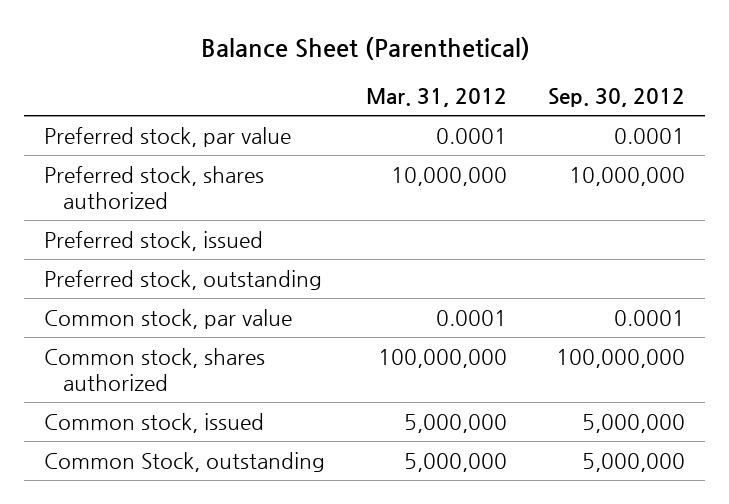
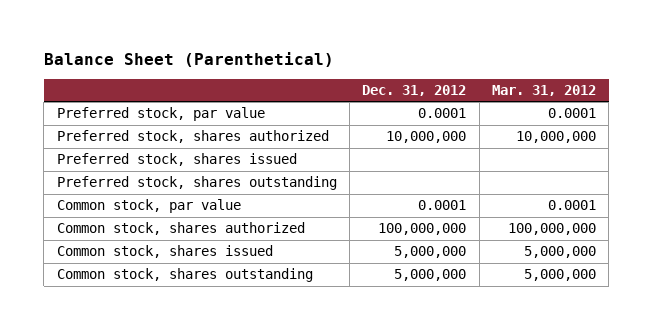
[547,88,685,108] Sep. 30, 2012 -> none
none -> [362,85,467,97] Dec. 31, 2012
[44,230,264,251] Preferred stock, issued -> [56,153,297,167] Preferred stock, shares issued
[44,269,323,290] Preferred stock, outstanding -> [56,176,337,191] Preferred stock, shares outstanding
[44,412,265,433] Common stock, issued -> [56,245,273,259] Common stock, shares issued
[44,451,326,472] Common Stock, outstanding -> [56,268,313,283] Common stock, shares outstanding

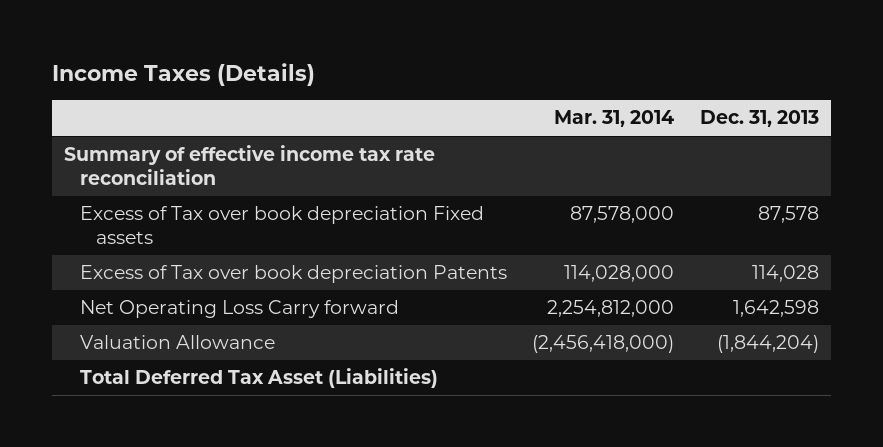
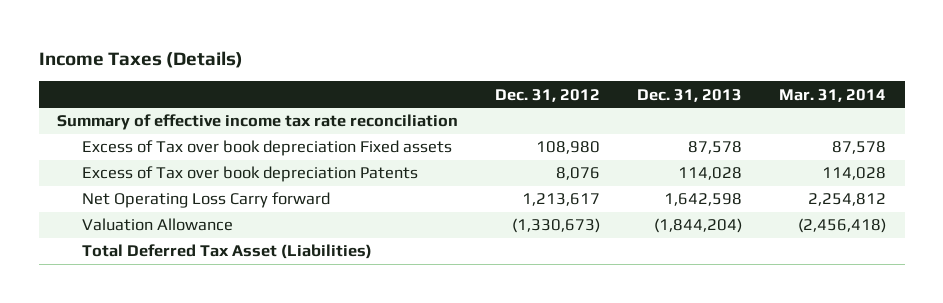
none -> [495,88,601,102] Dec. 31, 2012
[570,206,675,224] 87,578,000 -> [832,141,887,155] 87,578
[564,265,675,283] 114,028,000 -> [822,167,887,181] 114,028
[547,300,675,318] 2,254,812,000 -> [808,193,887,207] 2,254,812
[532,335,675,354] (2,456,418,000) -> [798,218,887,234] (2,456,418)

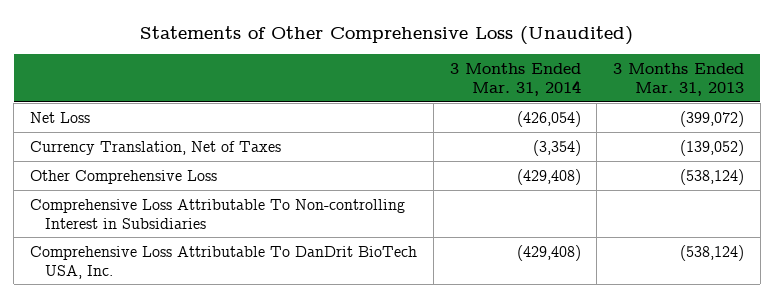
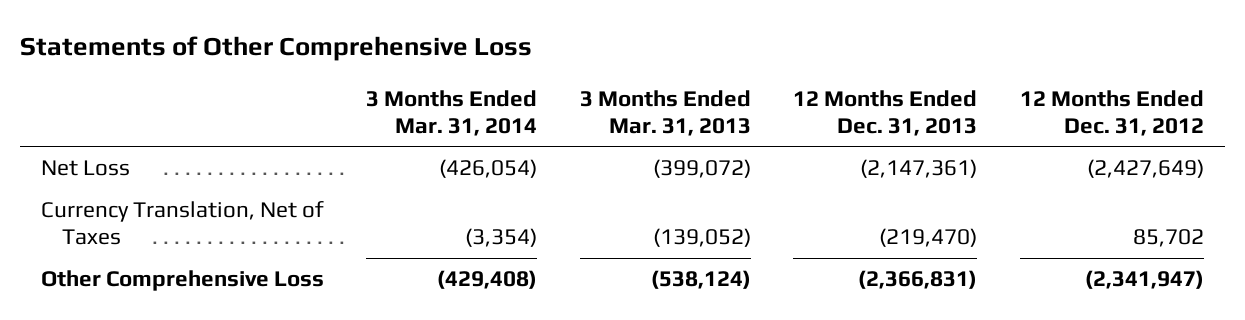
[140,25,634,45] Statements of Other Comprehensive Loss (Unaudited) -> [19,36,532,62] Statements of Other Comprehensive Loss
none -> [793,90,978,136] 12 Months Ended Dec. 31, 2013
none -> [1019,90,1204,136] 12 Months Ended Dec. 31, 2012
[30,198,406,229] Comprehensive Loss Attributable To Non-controlling Interest in Subsidiaries -> none
[30,245,418,279] Comprehensive Loss Attributable To DanDrit BioTech USA, Inc. -> none

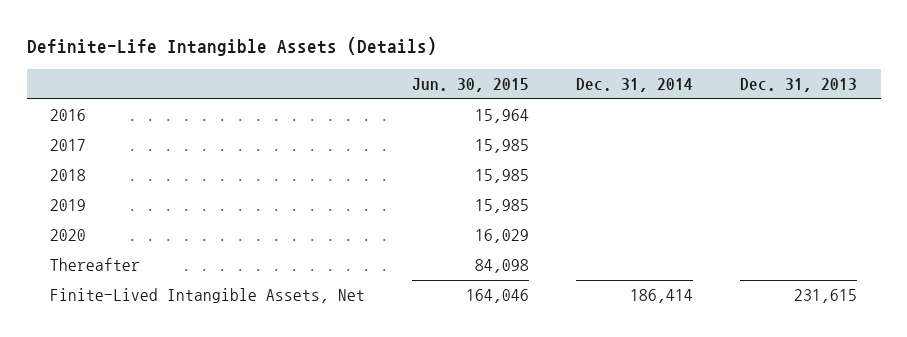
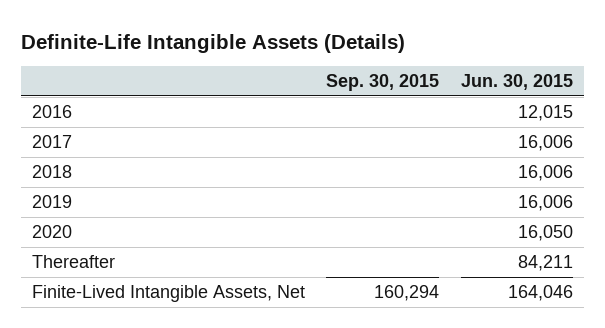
[576,78,694,93] Dec. 31, 2014 -> none
[740,78,858,93] Dec. 31, 2013 -> none
none -> [326,74,440,92] Sep. 30, 2015
[475,109,530,124] 15,964 -> [517,104,573,121] 12,015
[475,139,530,154] 15,985 -> [517,134,573,151] 16,006
[475,169,530,184] 15,985 -> [517,164,573,181] 16,006
[475,199,530,214] 15,985 -> [517,194,573,211] 16,006
[475,229,530,244] 16,029 -> [517,224,573,241] 16,050
[475,259,530,274] 84,098 -> [517,254,573,271] 84,211

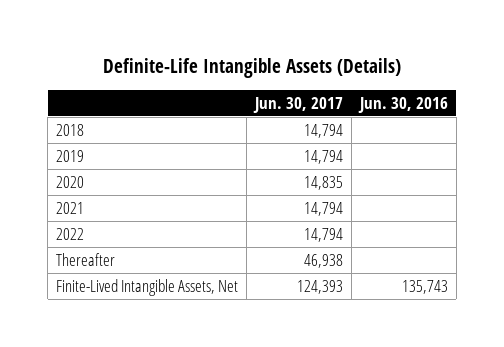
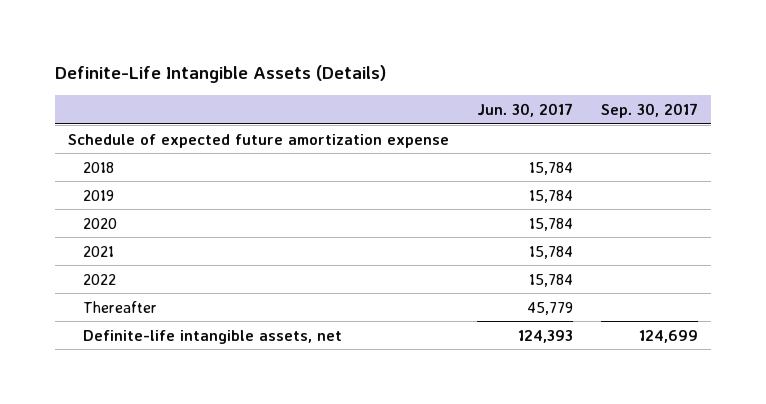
[357,96,448,113] Jun. 30, 2016 -> none
none -> [600,103,698,119] Sep. 30, 2017
none -> [68,133,450,148] Schedule of expected future amortization expense
[304,123,344,138] 14,794 -> [528,161,573,175] 15,784
[304,149,344,164] 14,794 -> [528,189,573,203] 15,784
[304,175,344,190] 14,835 -> [528,217,573,231] 15,784
[304,201,344,216] 14,794 -> [528,245,573,259] 15,784
[304,227,344,242] 14,794 -> [528,273,573,287] 15,784
[304,253,344,268] 46,938 -> [526,301,573,315] 45,779
[56,278,239,296] Finite-Lived Intangible Assets, Net -> [83,329,343,344] Definite-life intangible assets, net

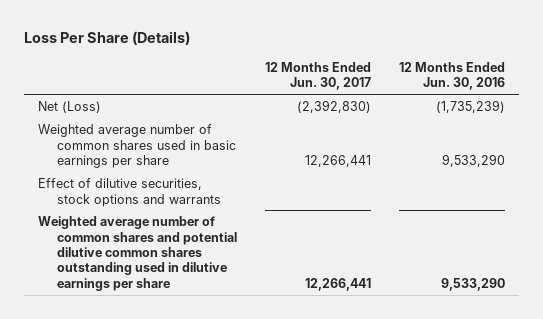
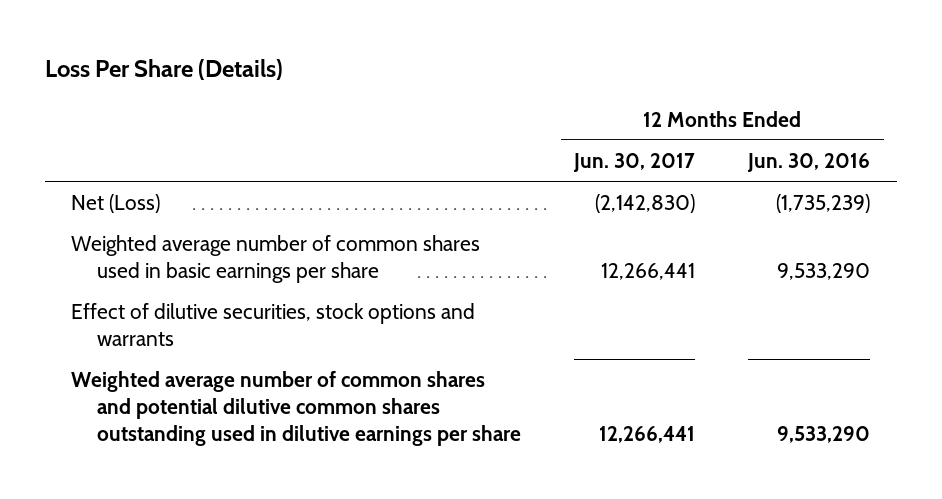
[296,100,371,114] (2,392,830) -> [594,194,695,214] (2,142,830)

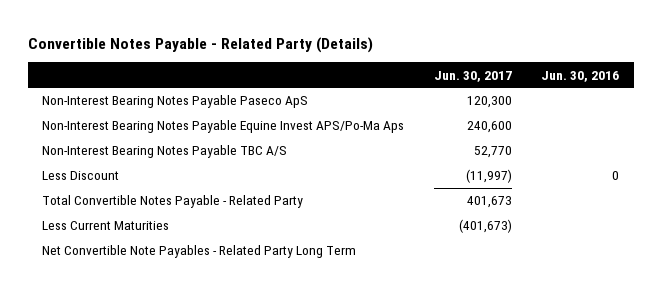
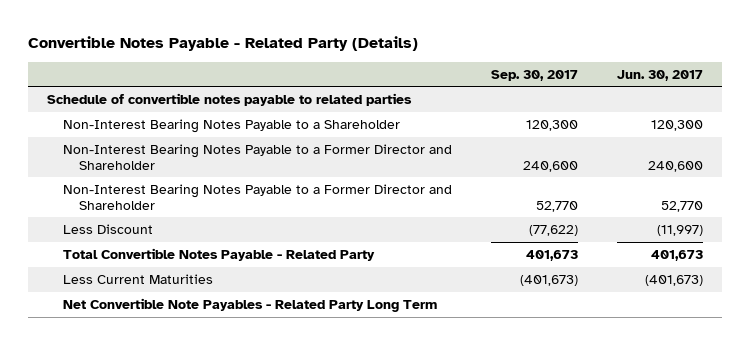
[541,70,620,82] Jun. 30, 2016 -> none
none -> [490,69,578,81] Sep. 30, 2017
none -> [47,92,413,106] Schedule of convertible notes payable to related parties
[42,95,309,109] Non-Interest Bearing Notes Payable Paseco ApS -> [63,118,401,133] Non-Interest Bearing Notes Payable to a Shareholder
[42,120,405,134] Non-Interest Bearing Notes Payable Equine Invest APS/Po-Ma Aps -> [63,143,453,170] Non-Interest Bearing Notes Payable to a Former Director and Shareholder
[42,145,288,159] Non-Interest Bearing Notes Payable TBC A/S -> [63,183,453,210] Non-Interest Bearing Notes Payable to a Former Director and Shareholder

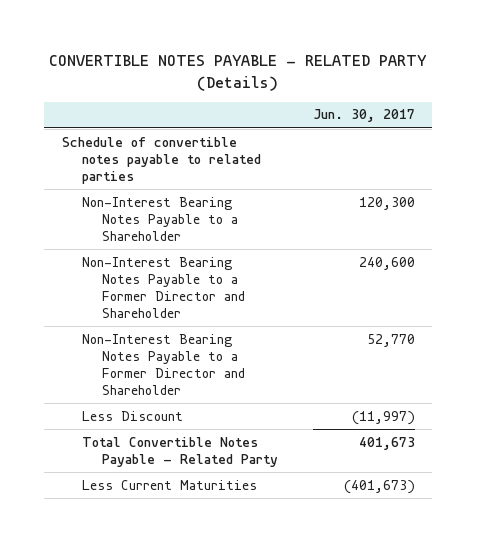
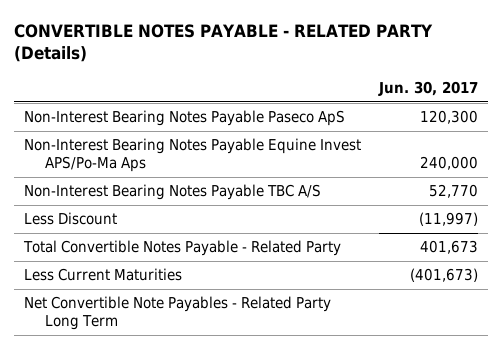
[61,136,261,185] Schedule of convertible notes payable to related parties -> none
[81,196,238,242] Non-Interest Bearing Notes Payable to a Shareholder -> [23,110,345,127] Non-Interest Bearing Notes Payable Paseco ApS
[81,256,245,319] Non-Interest Bearing Notes Payable to a Former Director and Shareholder -> [23,138,361,173] Non-Interest Bearing Notes Payable Equine Invest APS/Po-Ma Aps
[358,256,415,270] 240,600 -> [420,156,479,171] 240,000
[81,333,245,396] Non-Interest Bearing Notes Payable to a Former Director and Shareholder -> [23,184,321,201] Non-Interest Bearing Notes Payable TBC A/S
none -> [23,296,331,331] Net Convertible Note Payables - Related Party Long Term

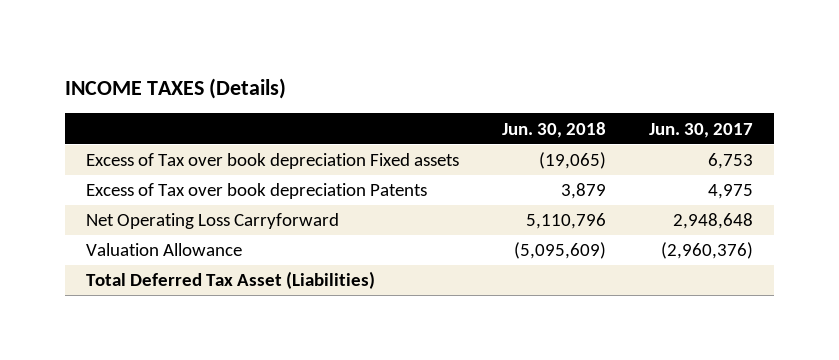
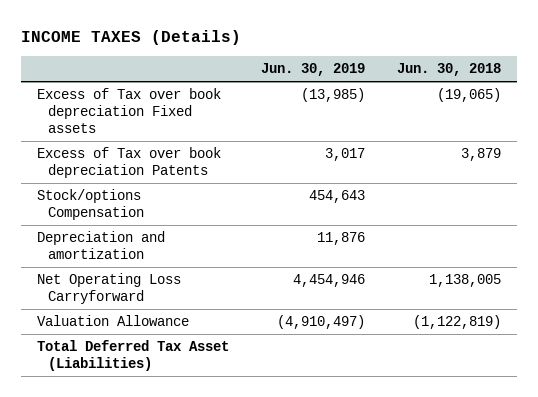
[648,122,753,138] Jun. 30, 2017 -> none
none -> [260,63,365,77] Jun. 30, 2019
none -> [36,189,144,221] Stock/options Compensation
none -> [36,231,165,260] Depreciation and amortization
[526,213,607,230] 5,110,796 -> [429,274,502,288] 1,138,005
[514,242,607,260] (5,095,609) -> [413,315,502,330] (1,122,819)

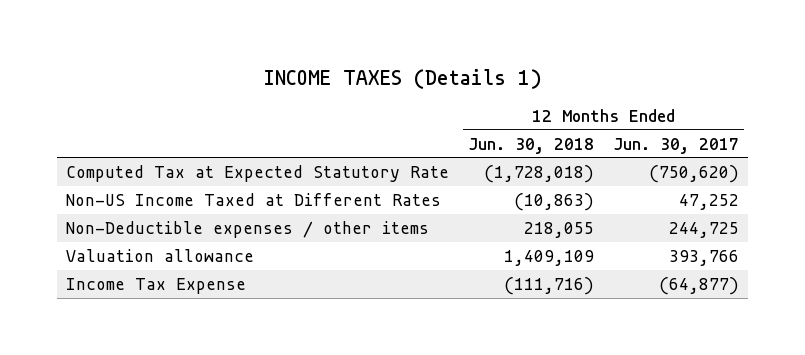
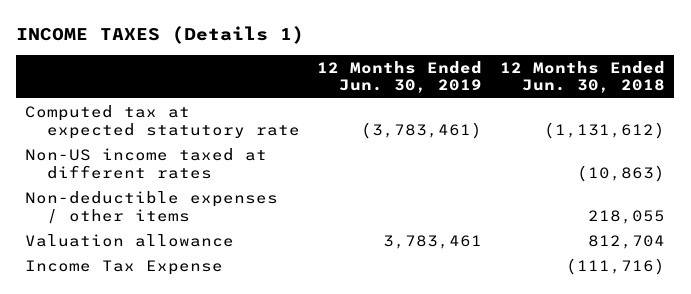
[612,137,739,154] Jun. 30, 2017 -> none
none -> [317,60,483,94] 12 Months Ended Jun. 30, 2019
[66,164,450,182] Computed Tax at Expected Statutory Rate -> [25,104,300,139] Computed tax at expected statutory rate
[484,164,595,183] (1,728,018) -> [544,121,666,139] (1,131,612)
[66,192,442,206] Non-US Income Taxed at Different Rates -> [25,147,268,179] Non-US income taxed at different rates
[66,220,430,238] Non-Deductible expenses / other items -> [25,190,279,224] Non-deductible expenses / other items
[504,249,595,266] 1,409,109 -> [588,234,666,249] 812,704

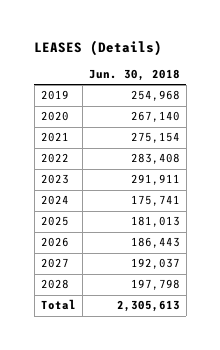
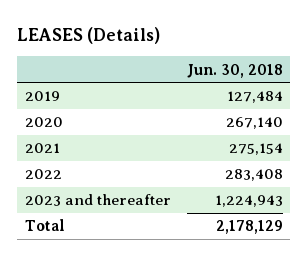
[130,90,180,102] 254,968 -> [226,91,283,104] 127,484
[40,195,69,206] 2024 -> none
[40,216,69,227] 2025 -> none
[40,237,69,248] 2026 -> none
[40,258,69,269] 2027 -> none
[40,279,69,290] 2028 -> none
[40,174,69,185] 2023 -> [24,194,171,207] 2023 and thereafter
[130,174,180,186] 291,911 -> [214,195,283,208] 1,224,943
[116,300,180,313] 2,305,613 -> [215,220,283,235] 2,178,129

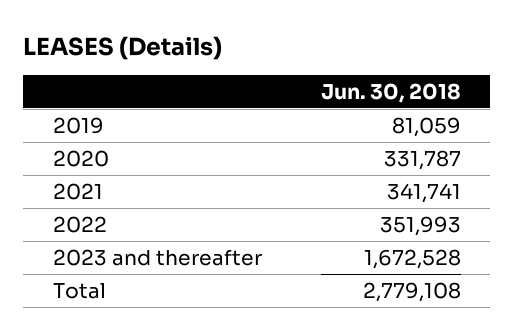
[226,91,283,104] 127,484 -> [391,116,461,137] 81,059
[225,117,283,130] 267,140 -> [383,149,461,170] 331,787
[228,143,283,156] 275,154 -> [386,182,461,203] 341,741
[224,169,283,182] 283,408 -> [379,215,461,236] 351,993
[214,195,283,208] 1,224,943 -> [363,248,461,269] 1,672,528
[215,220,283,235] 2,178,129 -> [362,281,461,302] 2,779,108

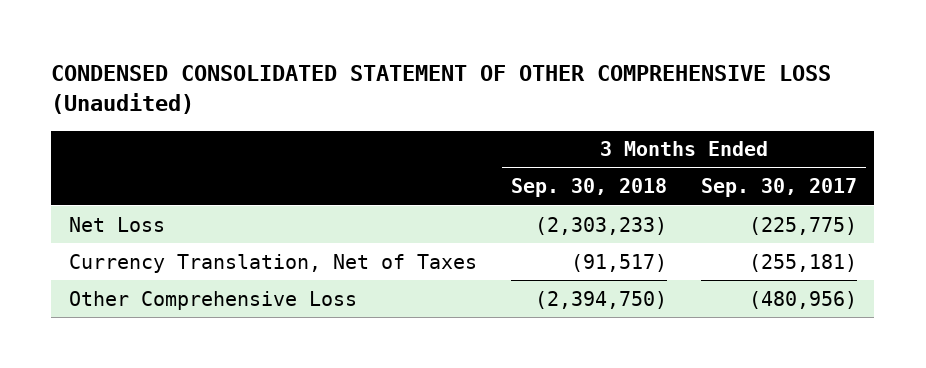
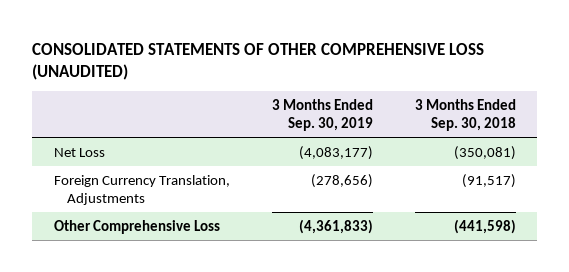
[51,65,832,115] CONDENSED CONSOLIDATED STATEMENT OF OTHER COMPREHENSIVE LOSS (Unaudited) -> [32,42,485,81] CONSOLIDATED STATEMENTS OF OTHER COMPREHENSIVE LOSS (UNAUDITED)
[701,178,858,198] Sep. 30, 2017 -> none
none -> [271,98,373,132] 3 Months Ended Sep. 30, 2019
[534,216,667,235] (2,303,233) -> [453,145,516,160] (350,081)
[68,253,477,273] Currency Translation, Net of Taxes -> [53,174,230,205] Foreign Currency Translation, Adjustments
[534,290,667,309] (2,394,750) -> [453,218,516,234] (441,598)

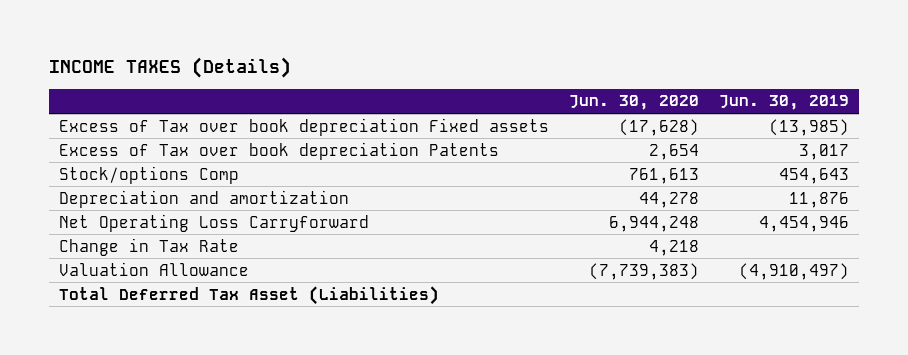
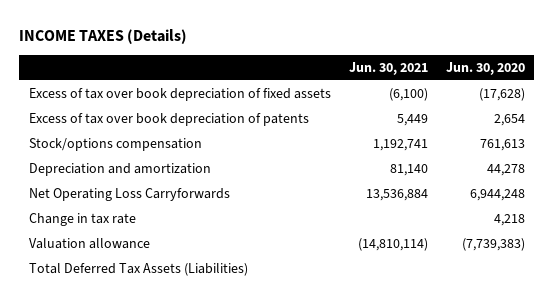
[719,95,850,111] Jun. 30, 2019 -> none
none -> [348,61,428,75] Jun. 30, 2021
[58,117,549,136] Excess of Tax over book depreciation Fixed assets -> [28,88,331,102] Excess of tax over book depreciation of fixed assets
[58,141,499,160] Excess of Tax over book depreciation Patents -> [28,113,309,127] Excess of tax over book depreciation of patents
[58,165,239,184] Stock/options Comp -> [28,138,202,152] Stock/options compensation
[58,213,369,232] Net Operating Loss Carryforward -> [28,188,230,202] Net Operating Loss Carryforwards
[58,237,239,256] Change in Tax Rate -> [28,213,136,227] Change in tax rate
[58,261,249,276] Valuation Allowance -> [28,238,150,250] Valuation allowance
[58,285,439,305] Total Deferred Tax Asset (Liabilities) -> [28,263,248,277] Total Deferred Tax Assets (Liabilities)

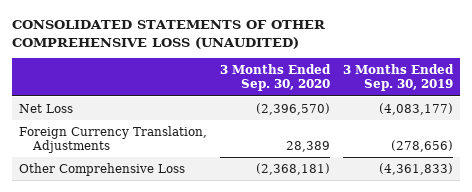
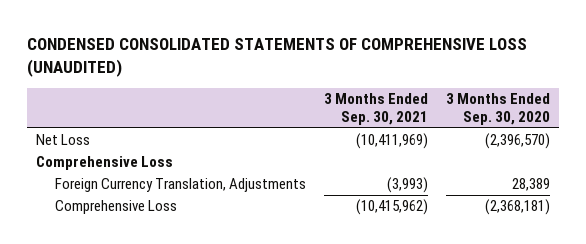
[12,20,326,49] CONSOLIDATED STATEMENTS OF OTHER COMPREHENSIVE LOSS (UNAUDITED) -> [27,38,528,78] CONDENSED CONSOLIDATED STATEMENTS OF COMPREHENSIVE LOSS (UNAUDITED)
[343,63,455,92] 3 Months Ended Sep. 30, 2019 -> none
none -> [323,93,428,125] 3 Months Ended Sep. 30, 2021
none -> [36,156,174,171] Comprehensive Loss
[18,162,185,176] Other Comprehensive Loss -> [55,200,178,215] Comprehensive Loss

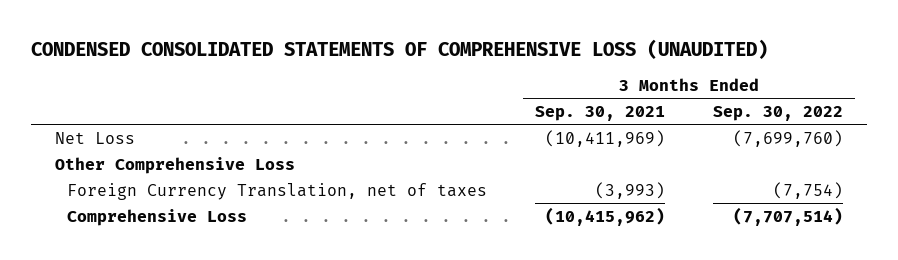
[445,93,550,125] 3 Months Ended Sep. 30, 2020 -> none
none -> [713,105,844,121] Sep. 30, 2022
[36,156,174,171] Comprehensive Loss -> [54,156,295,174] Other Comprehensive Loss
[55,178,307,193] Foreign Currency Translation, Adjustments -> [67,182,488,200] Foreign Currency Translation, net of taxes

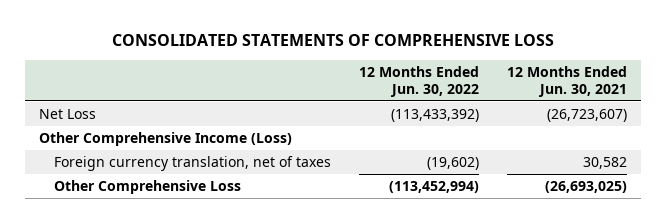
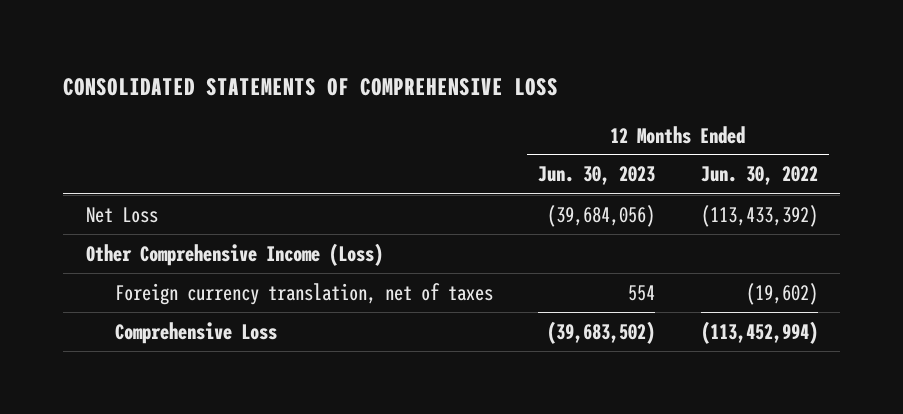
[507,66,628,97] 12 Months Ended Jun. 30, 2021 -> none
none -> [538,166,656,186] Jun. 30, 2023
[54,180,242,195] Other Comprehensive Loss -> [114,321,277,344] Comprehensive Loss

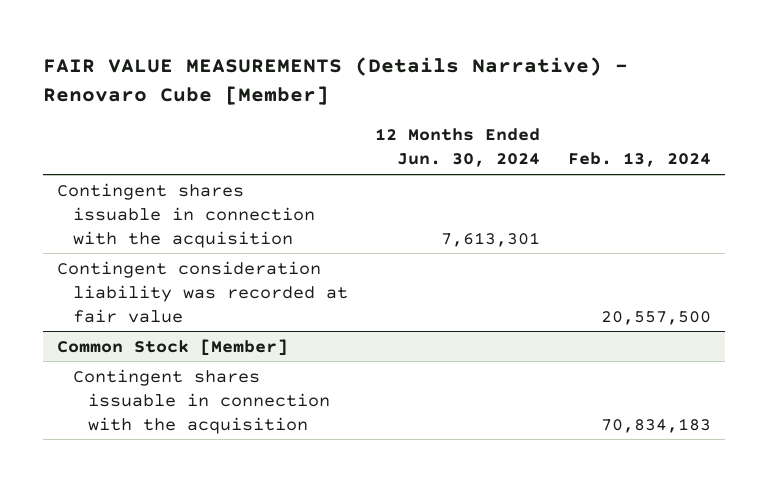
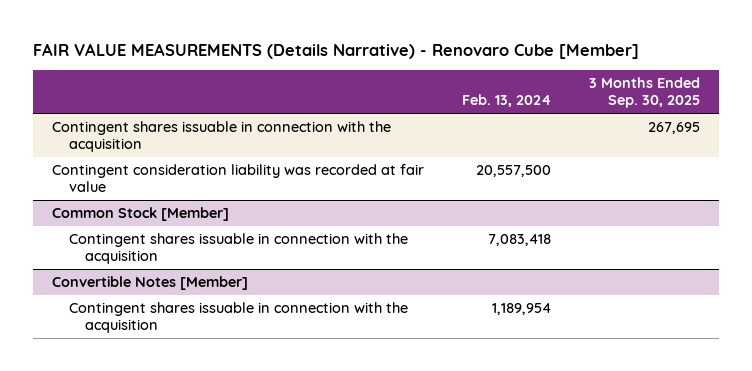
[375,128,541,168] 12 Months Ended Jun. 30, 2024 -> none
none -> [588,77,700,109] 3 Months Ended Sep. 30, 2025
[601,417,712,433] 70,834,183 -> [488,234,552,247] 7,083,418
none -> [52,276,249,291] Convertible Notes [Member]
none -> [68,302,408,334] Contingent shares issuable in connection with the acquisition

